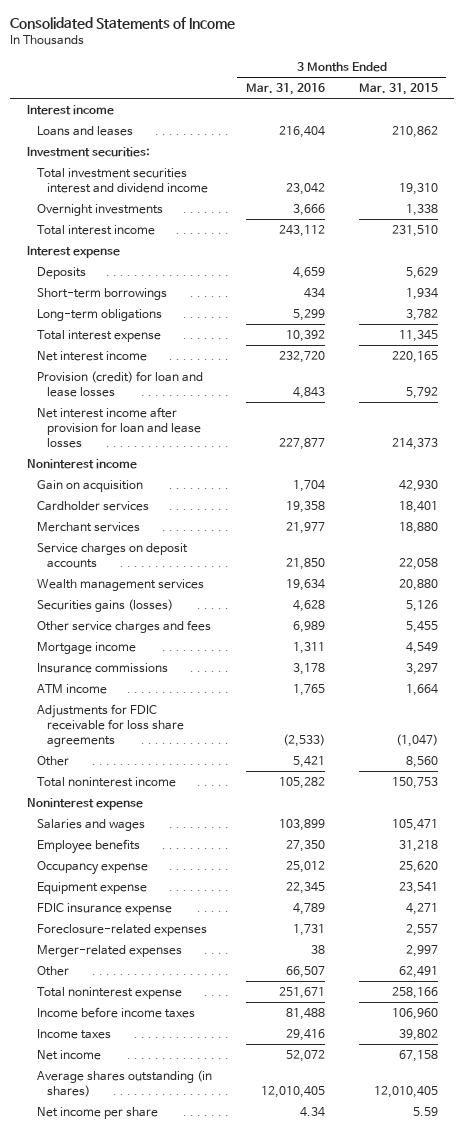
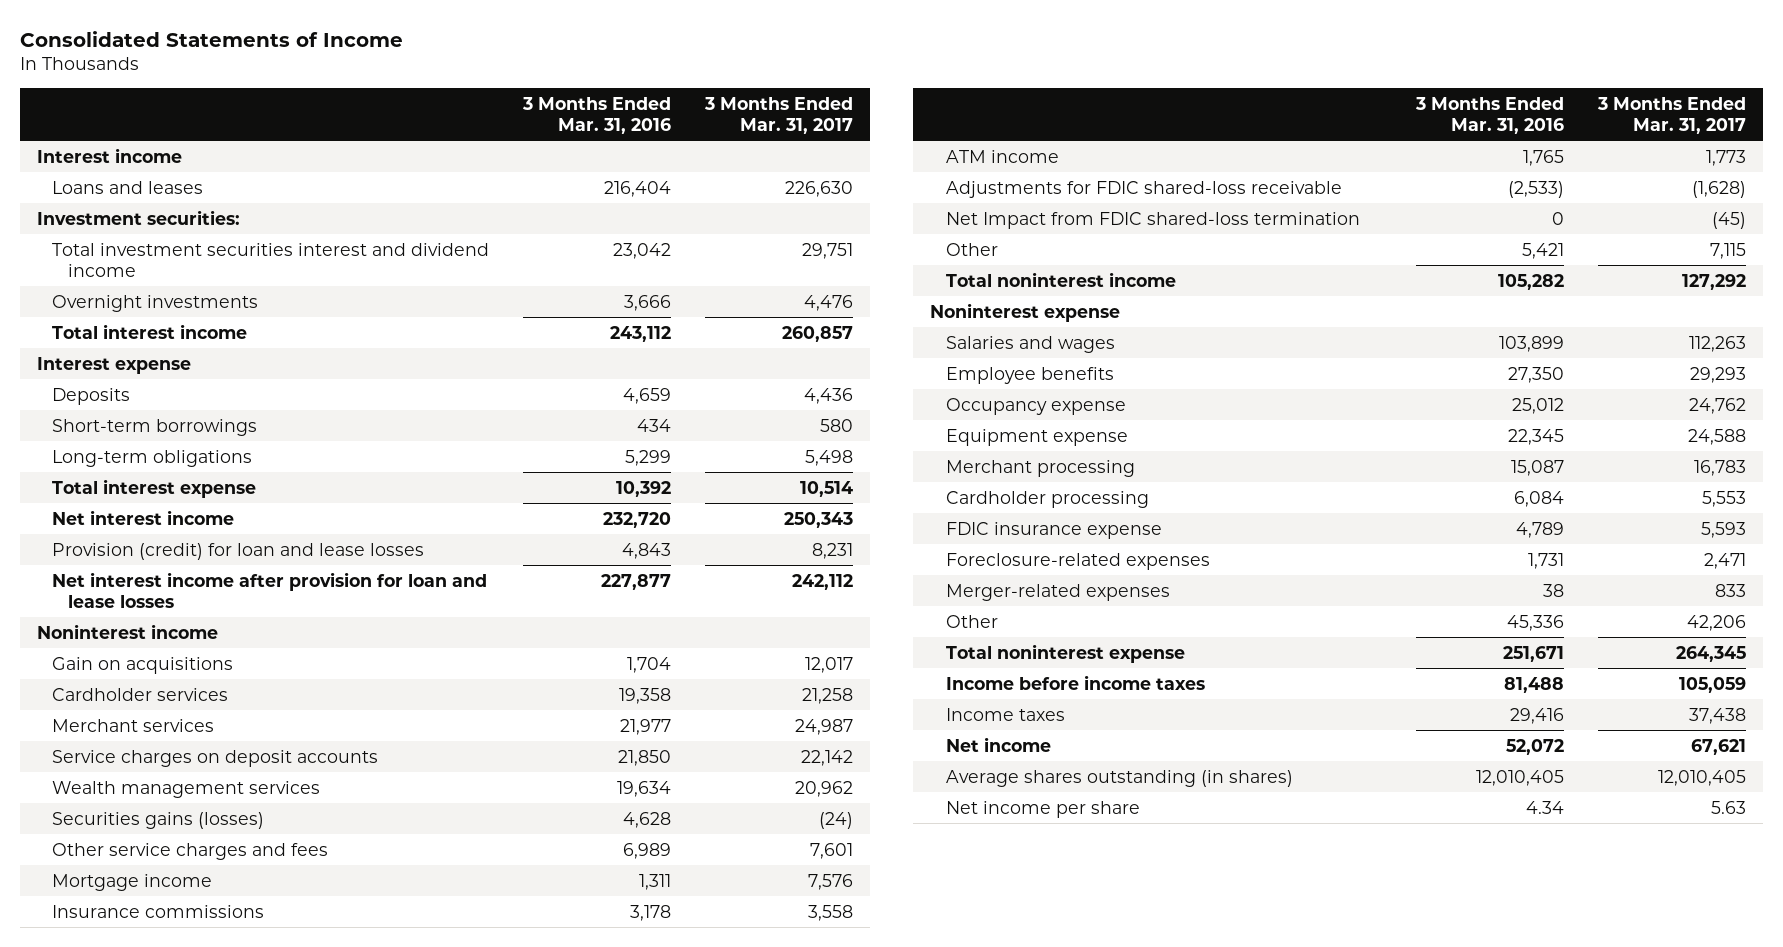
[358,83,438,96] Mar. 31, 2015 -> none
none -> [703,96,853,134] 3 Months Ended Mar. 31, 2017
[36,479,143,492] Gain on acquisition -> [52,656,234,674] Gain on acquisitions
[36,703,185,747] Adjustments for FDIC receivable for loss share agreements -> [945,180,1342,198] Adjustments for FDIC shared-loss receivable
none -> [945,211,1360,229] Net Impact from FDIC shared-loss termination
none -> [945,459,1135,477] Merchant processing
none -> [945,490,1149,508] Cardholder processing
[285,965,325,978] 66,507 -> [1507,614,1565,631] 45,336

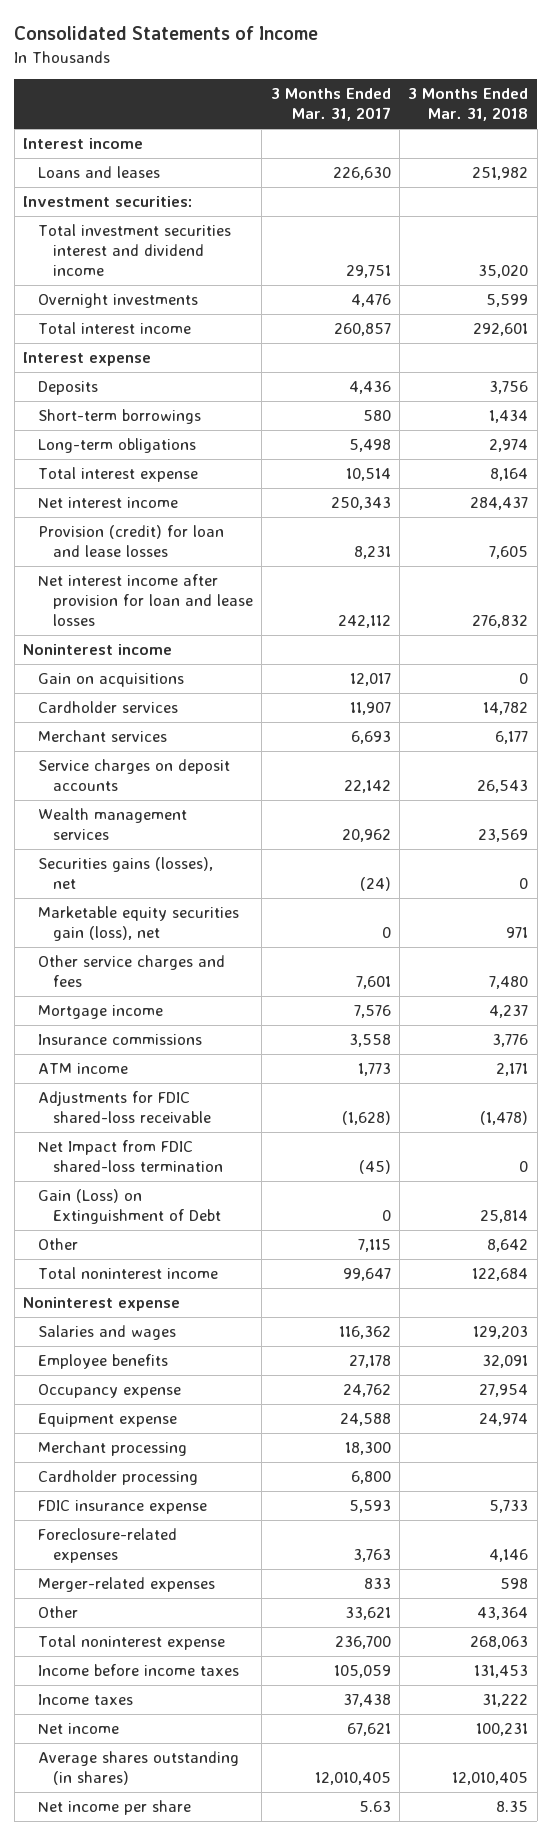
[521,96,671,134] 3 Months Ended Mar. 31, 2016 -> none
none -> [408,88,529,122] 3 Months Ended Mar. 31, 2018
[801,687,853,704] 21,258 -> [349,701,391,715] 11,907
[794,718,853,735] 24,987 -> [350,730,391,744] 6,693
[52,811,265,829] Securities gains (losses) -> [38,856,214,889] Securities gains (losses), net
none -> [38,905,240,941] Marketable equity securities gain (loss), net
none -> [38,1188,222,1224] Gain (Loss) on Extinguishment of Debt
[1682,273,1747,290] 127,292 -> [342,1267,391,1281] 99,647
[1689,335,1747,352] 112,263 -> [338,1325,391,1339] 116,362
[1690,366,1747,383] 29,293 -> [348,1354,391,1368] 27,178
[1694,459,1747,476] 16,783 -> [344,1441,391,1455] 18,300
[1702,490,1747,507] 5,553 -> [350,1470,391,1484] 6,800
[1704,552,1747,569] 2,471 -> [352,1548,391,1562] 3,763
[1687,614,1747,631] 42,206 -> [344,1606,391,1620] 33,621
[1676,645,1747,662] 264,345 -> [334,1635,391,1649] 236,700

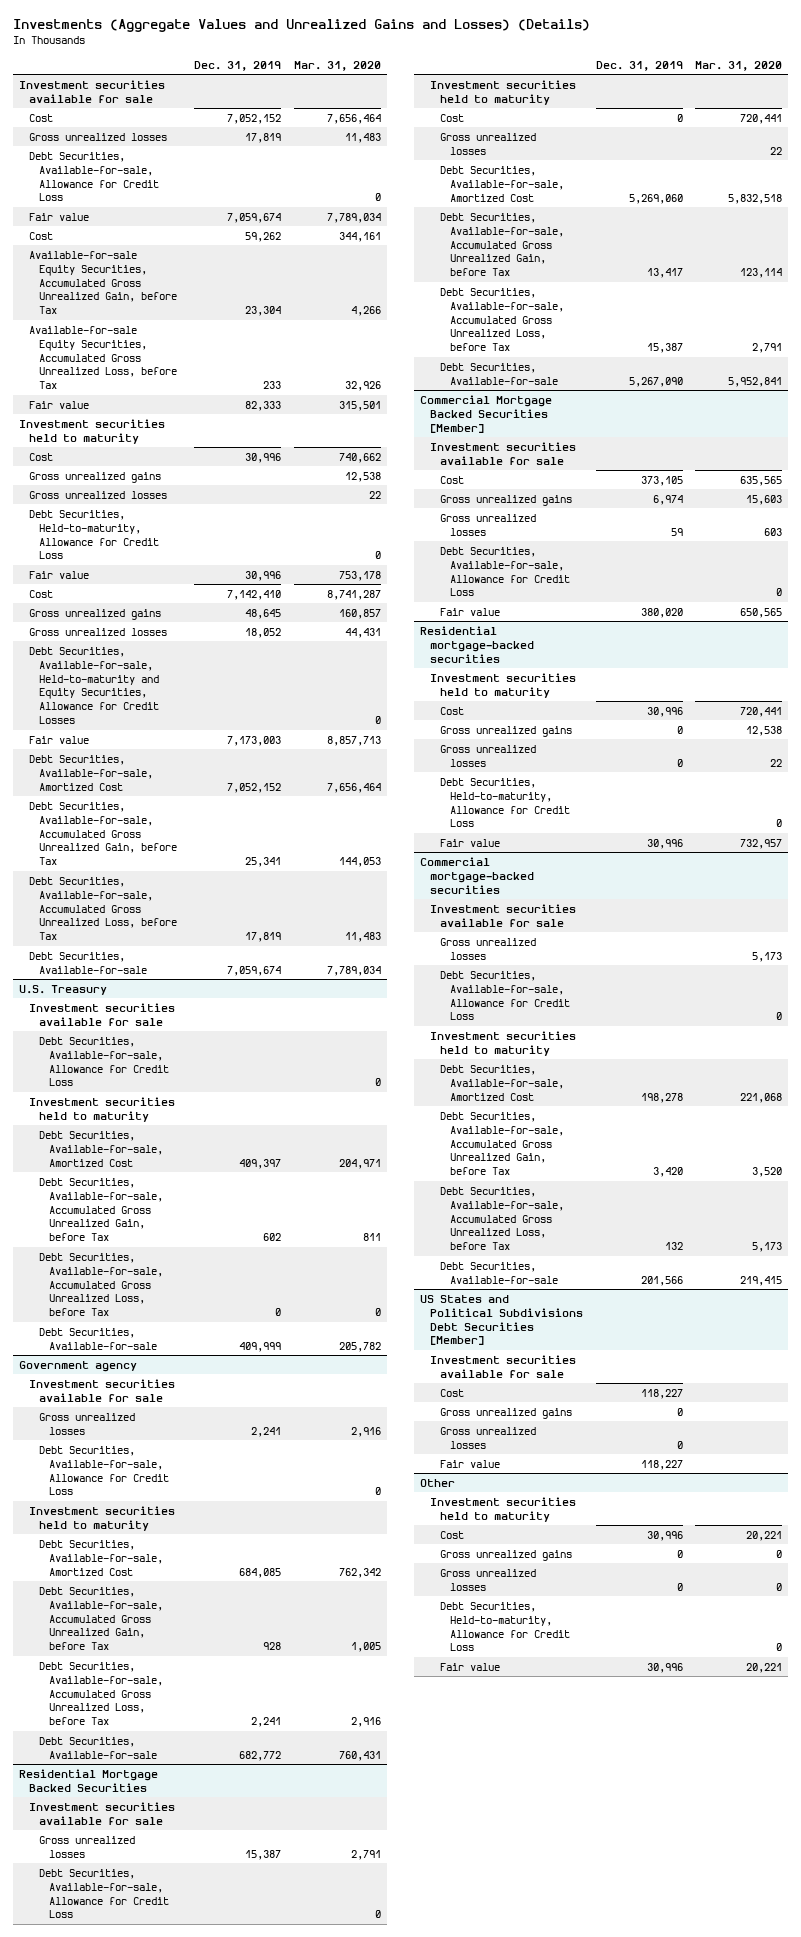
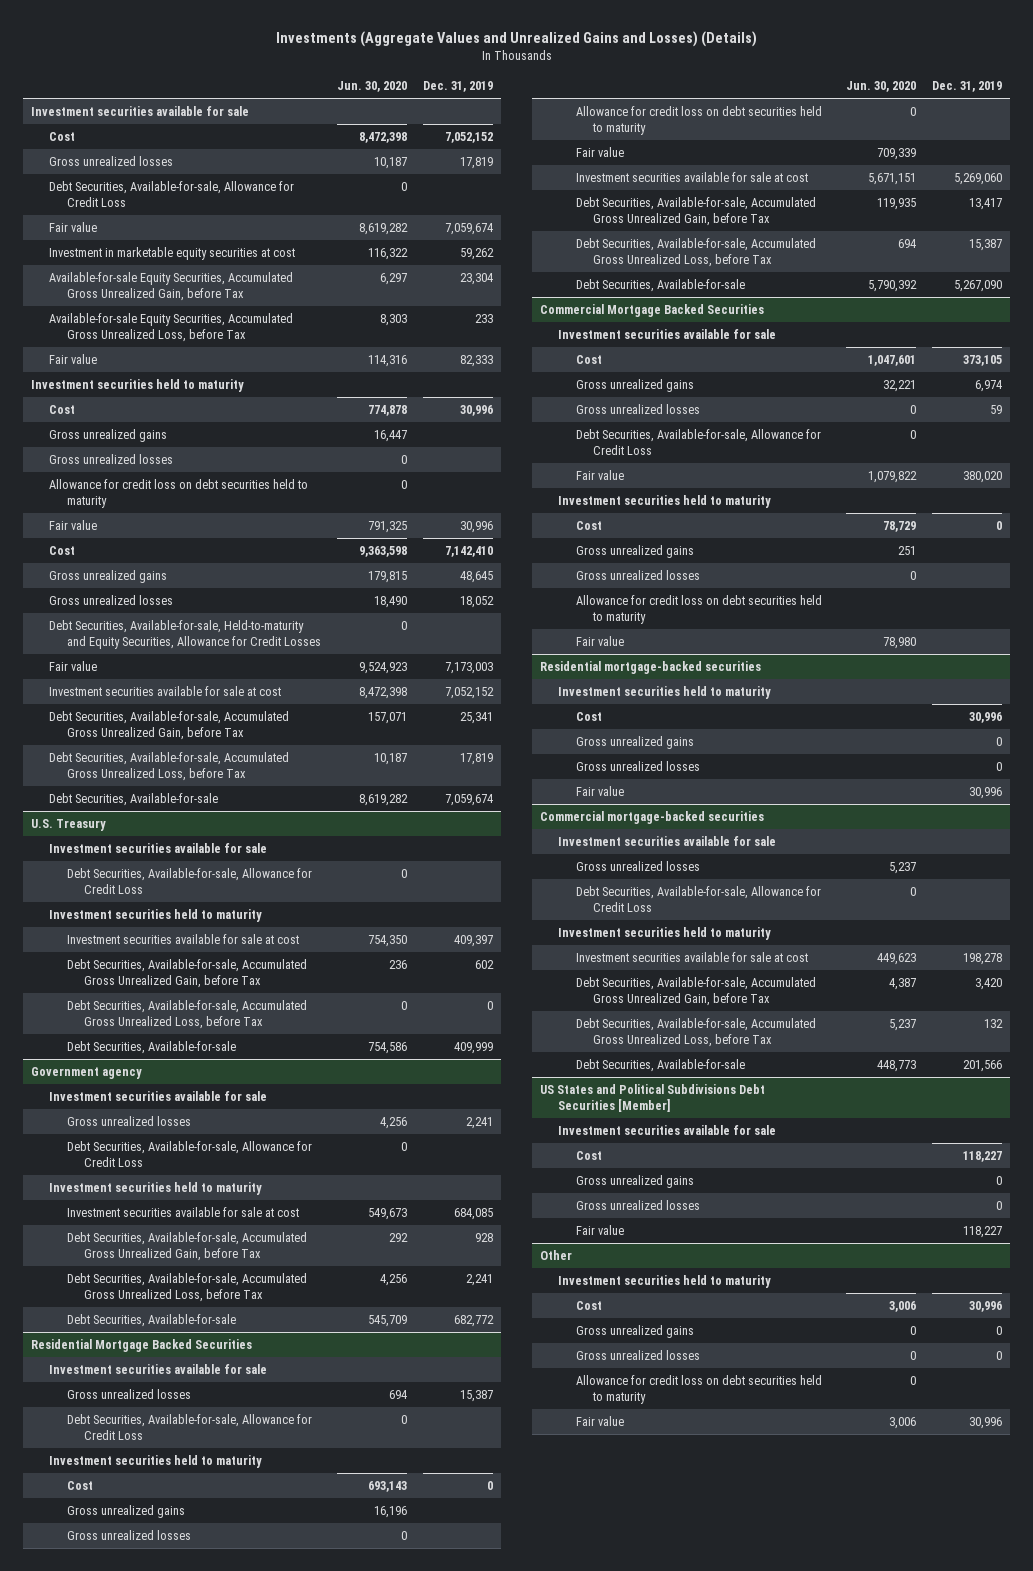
[293,60,381,71] Mar. 31, 2020 -> none
none -> [336,80,407,92] Jun. 30, 2020
[28,231,53,240] Cost -> [49,247,296,261] Investment in marketable equity securities at cost
[28,509,159,560] Debt Securities, Held-to-maturity, Allowance for Credit Loss -> [49,479,309,508] Allowance for credit loss on debt securities held to maturity
[28,754,153,791] Debt Securities, Available-for-sale, Amortized Cost -> [49,686,282,697] Investment securities available for sale at cost
[38,1130,163,1167] Debt Securities, Available-for-sale, Amortized Cost -> [66,934,299,945] Investment securities available for sale at cost
[38,1539,163,1576] Debt Securities, Available-for-sale, Amortized Cost -> [66,1207,299,1218] Investment securities available for sale at cost
none -> [66,1505,185,1519] Gross unrealized gains
none -> [575,106,822,135] Allowance for credit loss on debt securities held to maturity
none -> [575,147,624,158] Fair value
[439,165,564,202] Debt Securities, Available-for-sale, Amortized Cost -> [575,172,808,183] Investment securities available for sale at cost
[420,394,553,433] Commercial Mortgage Backed Securities [Member] -> [540,304,765,318] Commercial Mortgage Backed Securities
none -> [557,495,771,509] Investment securities held to maturity
none -> [575,521,602,531] Cost
none -> [575,545,694,559] Gross unrealized gains
none -> [575,570,700,581] Gross unrealized losses
none -> [575,595,822,624] Allowance for credit loss on debt securities held to maturity
none -> [575,636,624,647] Fair value
[439,777,570,828] Debt Securities, Held-to-maturity, Allowance for Credit Loss -> none
[439,1064,564,1101] Debt Securities, Available-for-sale, Amortized Cost -> [575,952,808,963] Investment securities available for sale at cost
[439,1601,570,1652] Debt Securities, Held-to-maturity, Allowance for Credit Loss -> [575,1375,822,1404] Allowance for credit loss on debt securities held to maturity

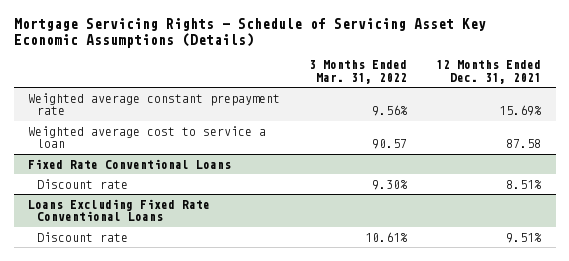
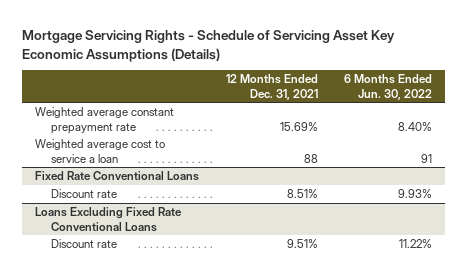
[309,60,408,84] 3 Months Ended Mar. 31, 2022 -> none
none -> [344,74,433,100] 6 Months Ended Jun. 30, 2022
[506,139,542,149] 87.58 -> [303,153,318,163] 88

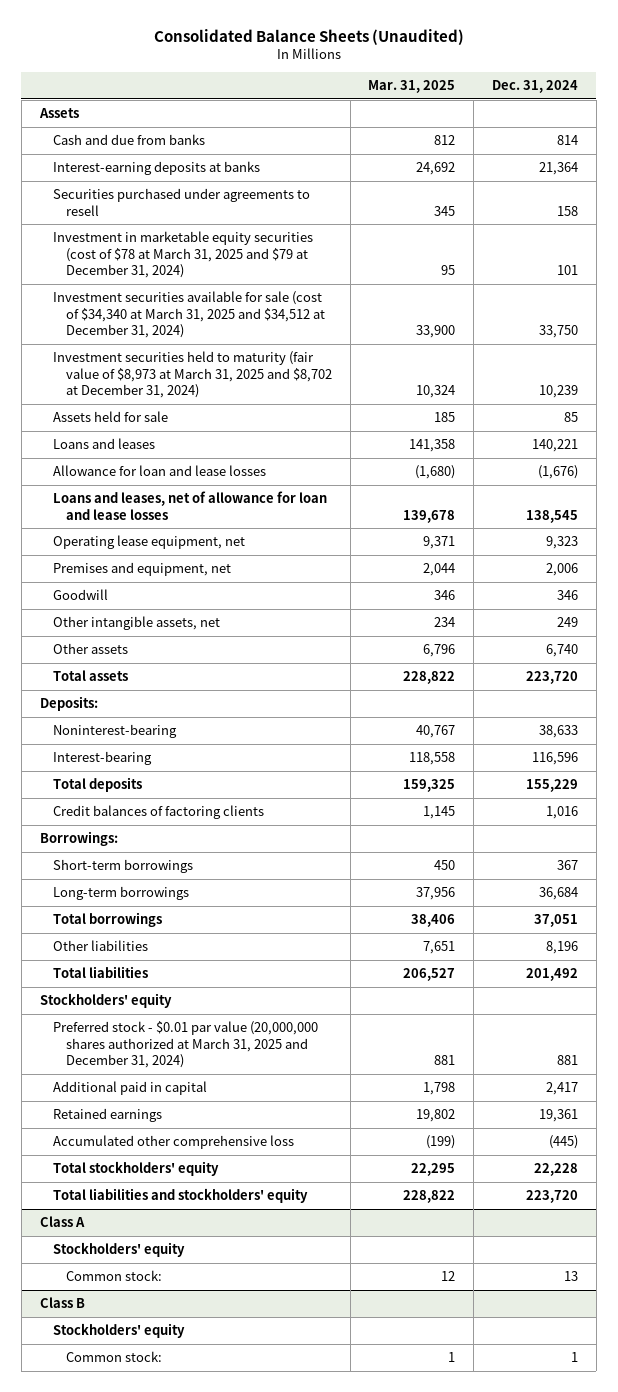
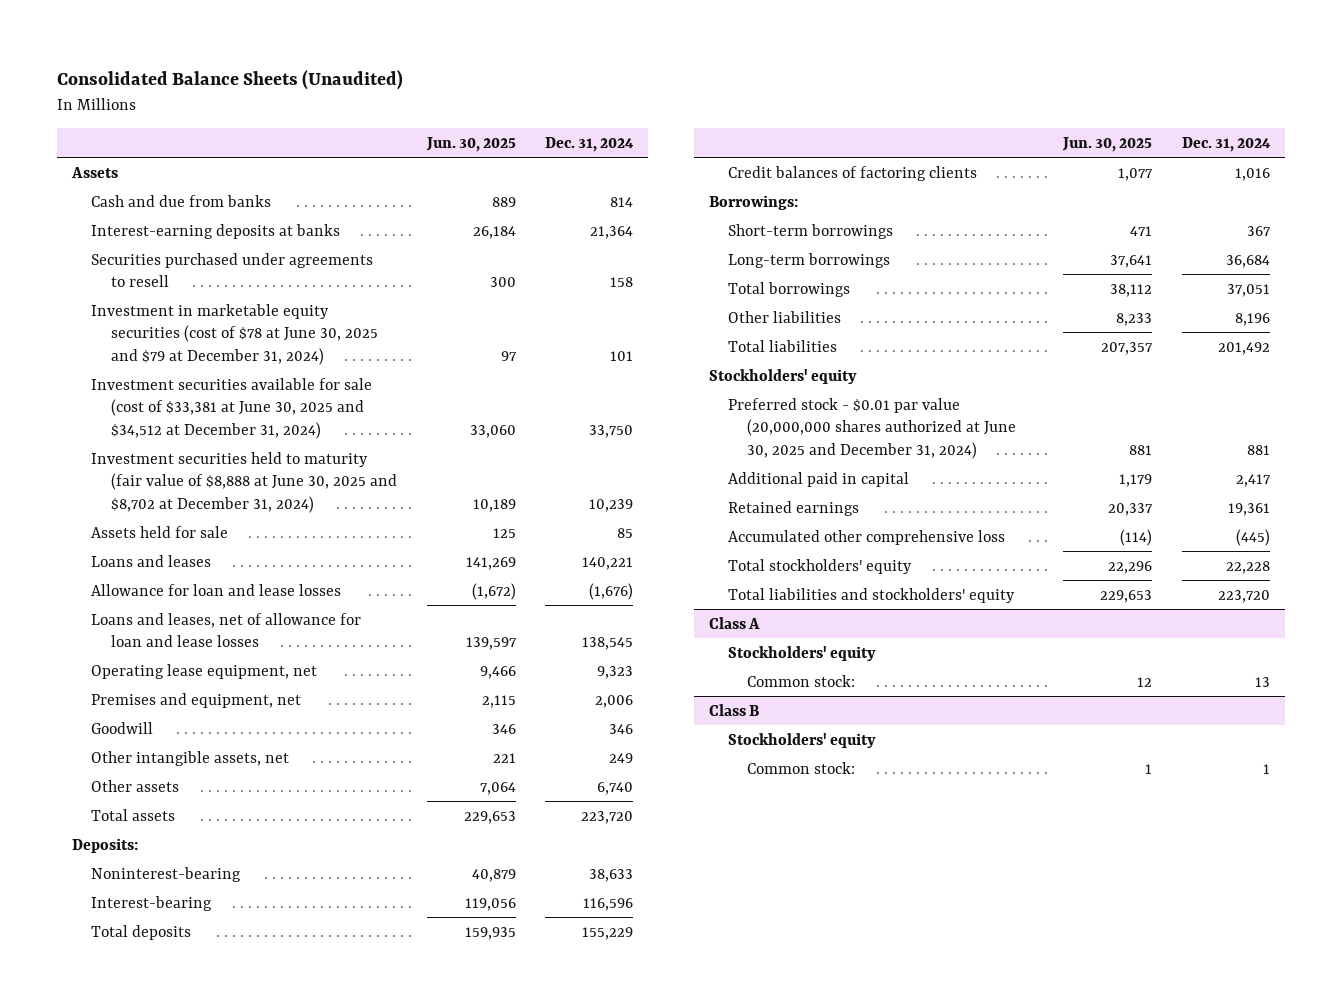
[368,80,456,94] Mar. 31, 2025 -> none
none -> [425,136,516,152] Jun. 30, 2025
[52,231,313,279] Investment in marketable equity securities (cost of $78 at March 31, 2025 and $79 at December 31, 2024) -> [91,303,378,365] Investment in marketable equity securities (cost of $78 at June 30, 2025 and $79 at December 31, 2024)
[52,291,326,339] Investment securities available for sale (cost of $34,340 at March 31, 2025 and $34,512 at December 31, 2024) -> [91,377,373,439] Investment securities available for sale (cost of $33,381 at June 30, 2025 and $34,512 at December 31, 2024)
[52,351,333,399] Investment securities held to maturity (fair value of $8,973 at March 31, 2025 and $8,702 at December 31, 2024) -> [91,451,397,513] Investment securities held to maturity (fair value of $8,888 at June 30, 2025 and $8,702 at December 31, 2024)
[52,1021,318,1069] Preferred stock - $0.01 par value (20,000,000 shares authorized at March 31, 2025 and December 31, 2024) -> [728,397,1017,459] Preferred stock - $0.01 par value (20,000,000 shares authorized at June 30, 2025 and December 31, 2024)

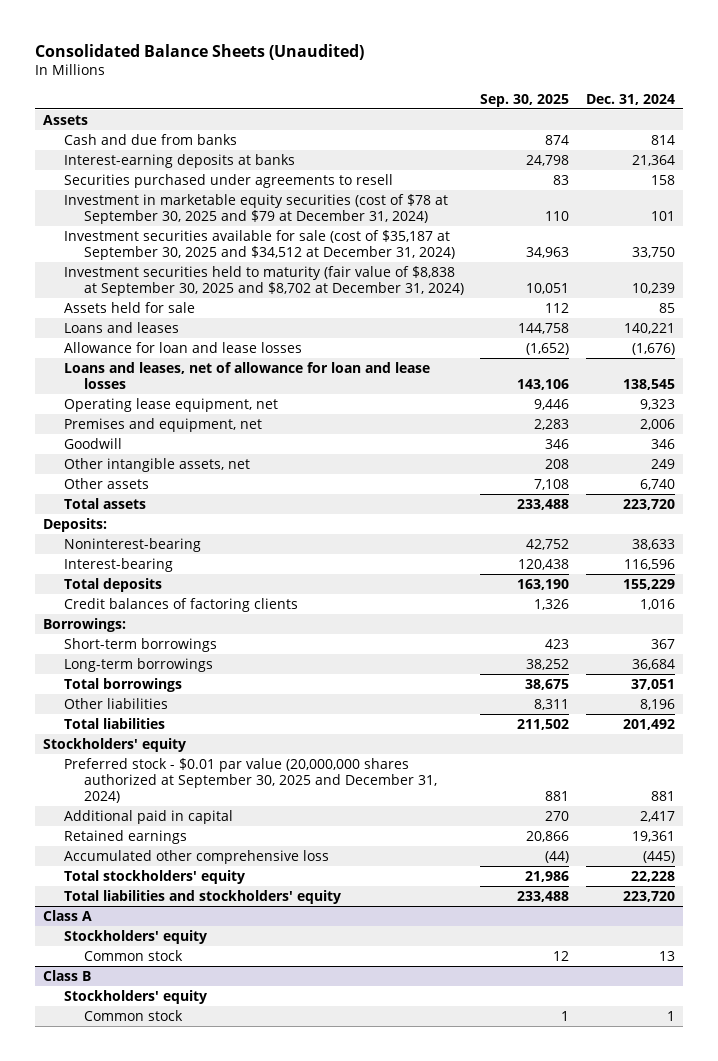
[425,136,516,152] Jun. 30, 2025 -> none
none -> [480,93,570,107] Sep. 30, 2025
[91,303,378,365] Investment in marketable equity securities (cost of $78 at June 30, 2025 and $79 at December 31, 2024) -> [63,193,448,224] Investment in marketable equity securities (cost of $78 at September 30, 2025 and $79 at December 31, 2024)
[91,377,373,439] Investment securities available for sale (cost of $33,381 at June 30, 2025 and $34,512 at December 31, 2024) -> [63,229,455,260] Investment securities available for sale (cost of $35,187 at September 30, 2025 and $34,512 at December 31, 2024)
[91,451,397,513] Investment securities held to maturity (fair value of $8,888 at June 30, 2025 and $8,702 at December 31, 2024) -> [63,265,464,296] Investment securities held to maturity (fair value of $8,838 at September 30, 2025 and $8,702 at December 31, 2024)
[728,397,1017,459] Preferred stock - $0.01 par value (20,000,000 shares authorized at June 30, 2025 and December 31, 2024) -> [63,757,437,803] Preferred stock - $0.01 par value (20,000,000 shares authorized at September 30, 2025 and December 31, 2024)
[747,674,856,687] Common stock: -> [83,949,183,961] Common stock
[747,761,856,774] Common stock: -> [83,1009,183,1021] Common stock

